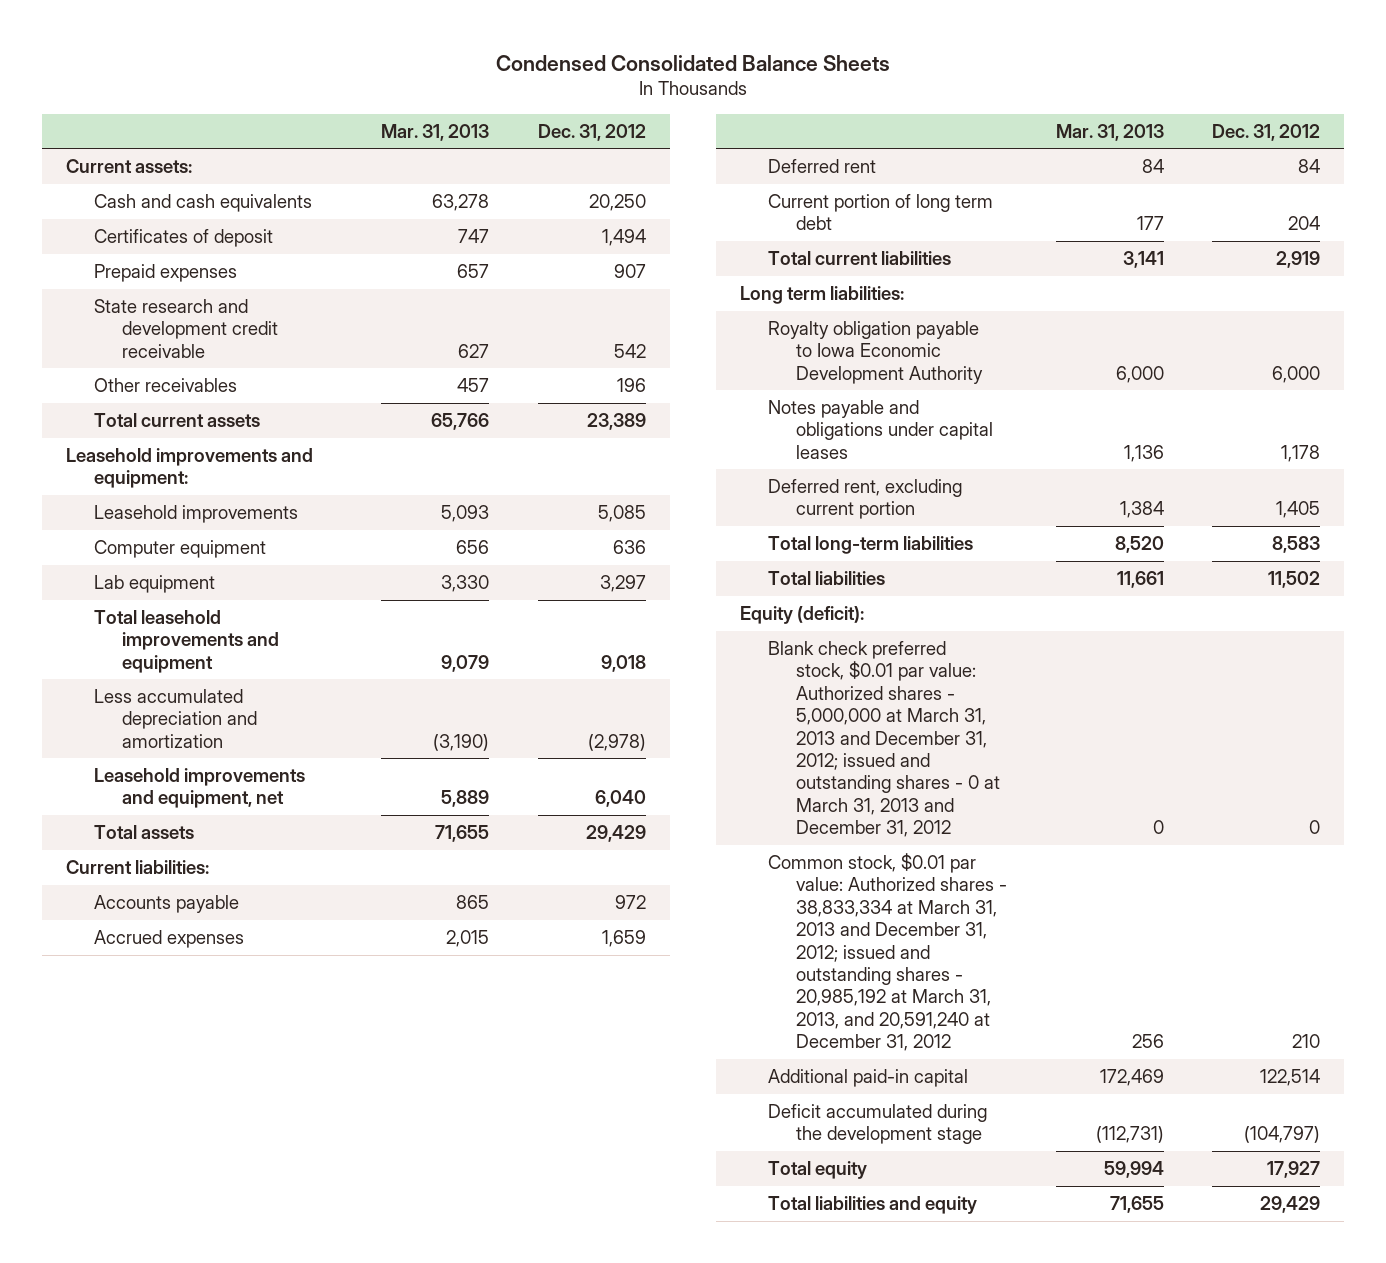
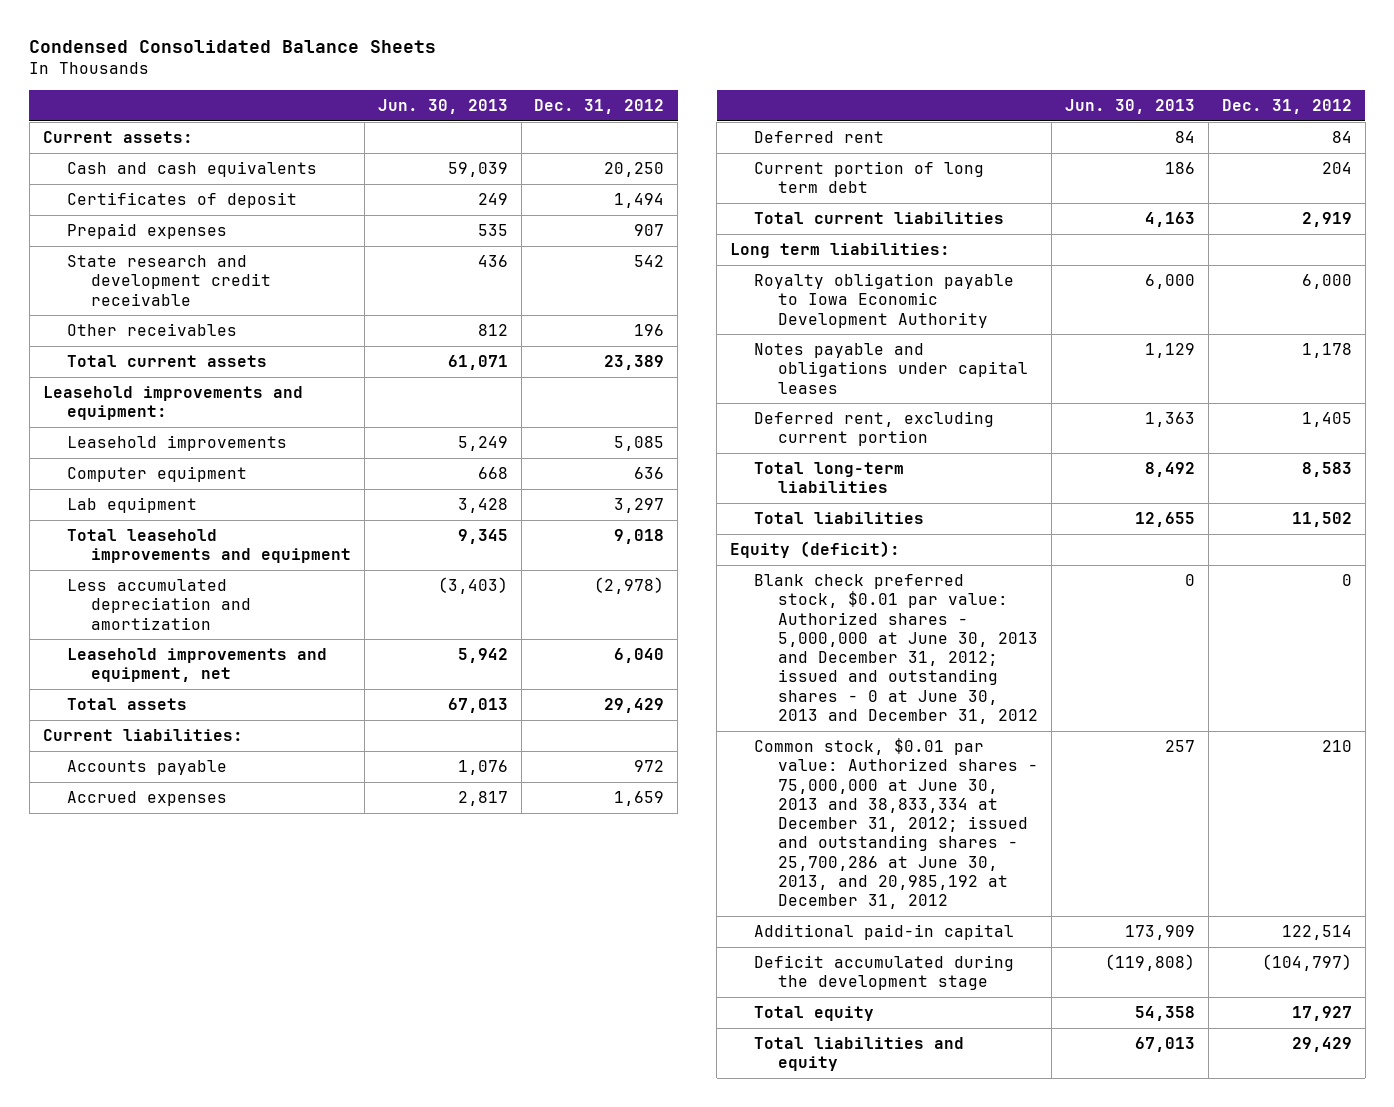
[381,123,490,141] Mar. 31, 2013 -> none
none -> [377,98,508,114] Jun. 30, 2013
[768,641,1001,838] Blank check preferred stock, $0.01 par value: Authorized shares - 5,000,000 at March 31, 2013 and December 31, 2012; issued and outstanding shares - 0 at March 31, 2013 and December 31, 2012 -> [754,574,1039,725] Blank check preferred stock, $0.01 par value: Authorized shares - 5,000,000 at June 30, 2013 and December 31, 2012; issued and outstanding shares - 0 at June 30, 2013 and December 31, 2012
[768,853,1008,1052] Common stock, $0.01 par value: Authorized shares - 38,833,334 at March 31, 2013 and December 31, 2012; issued and outstanding shares - 20,985,192 at March 31, 2013, and 20,591,240 at December 31, 2012 -> [754,738,1039,910] Common stock, $0.01 par value: Authorized shares - 75,000,000 at June 30, 2013 and 38,833,334 at December 31, 2012; issued and outstanding shares - 25,700,286 at June 30, 2013, and 20,985,192 at December 31, 2012

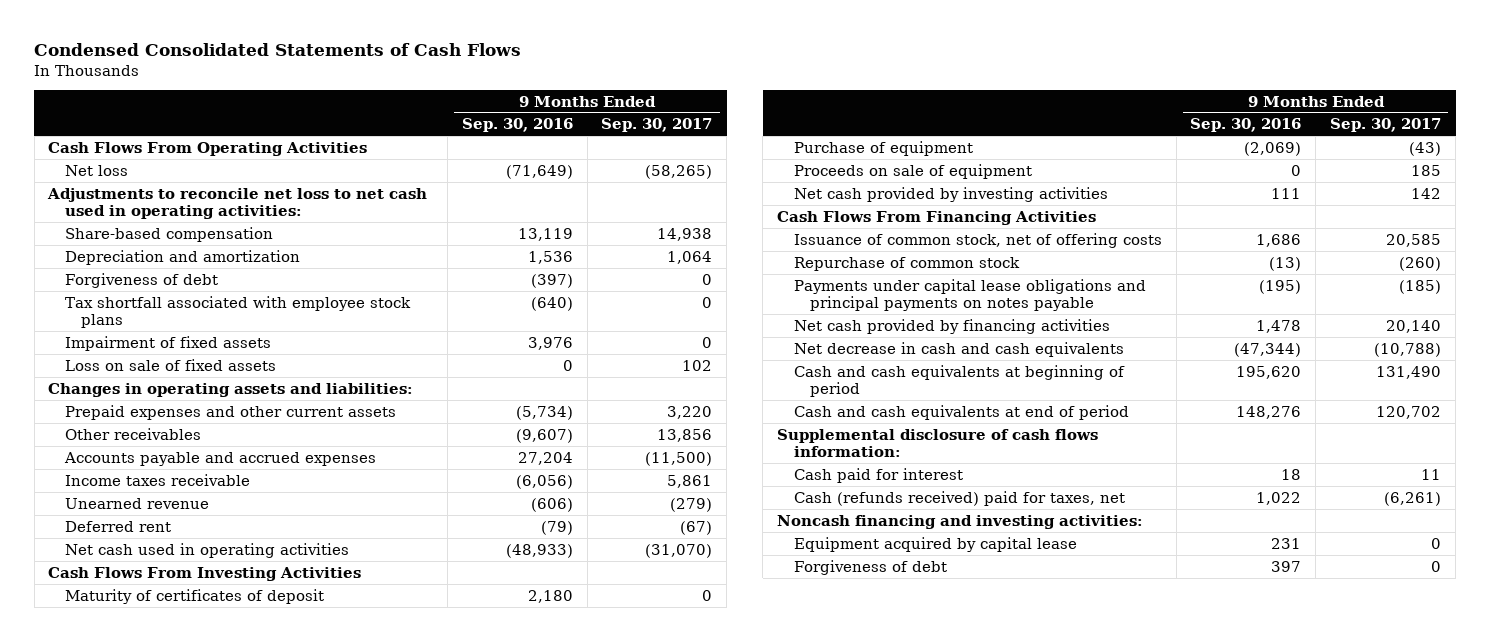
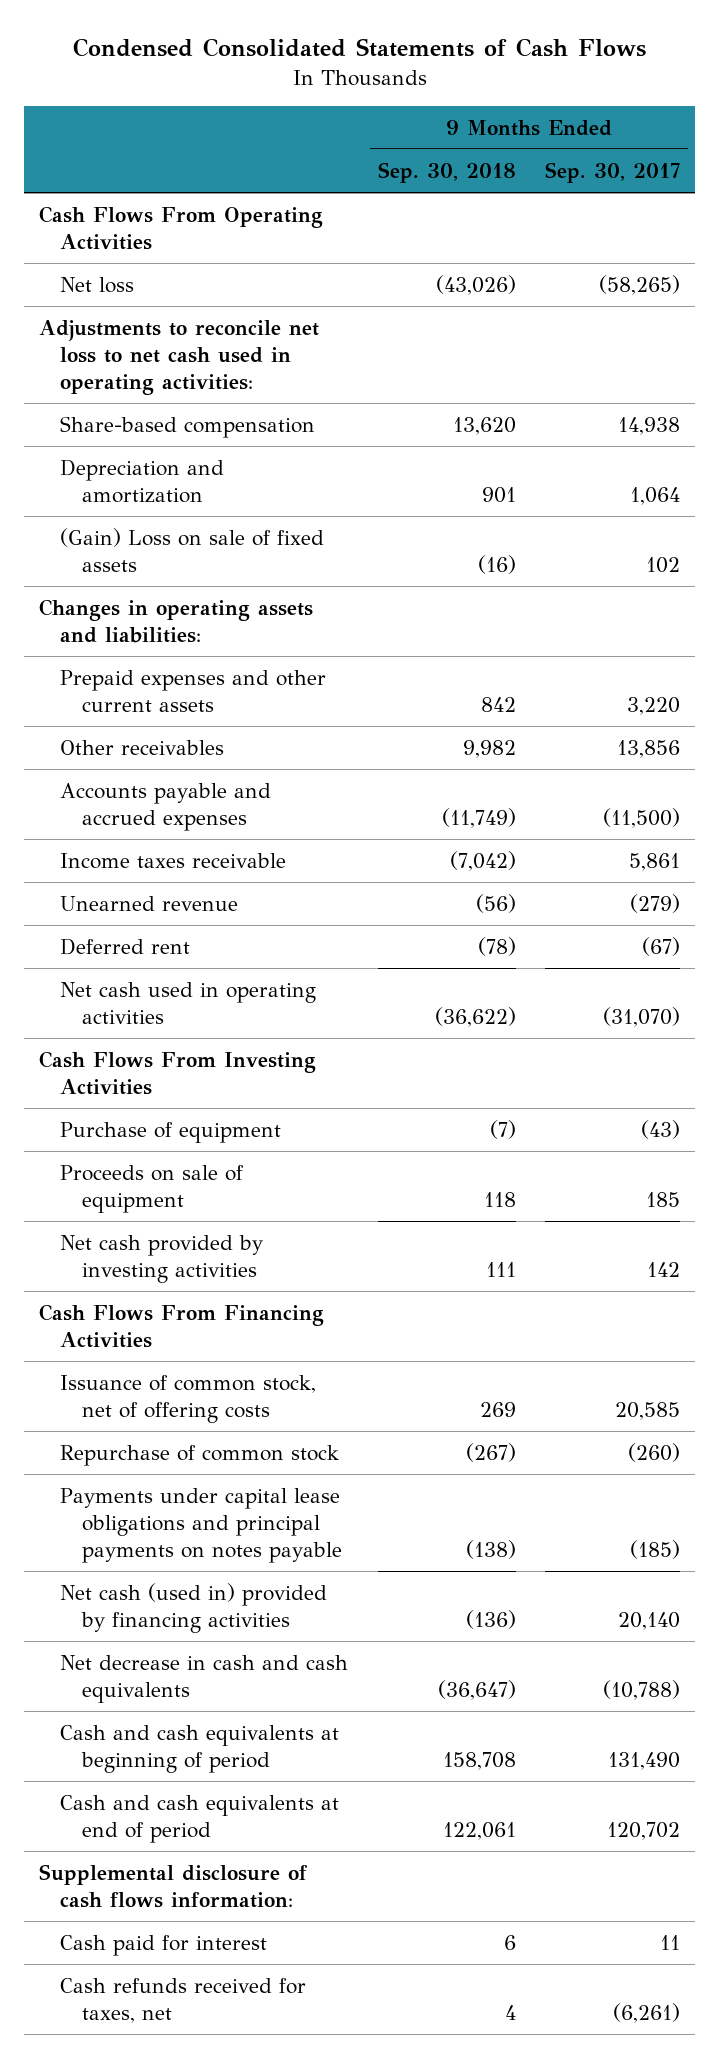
[461,118,573,133] Sep. 30, 2016 -> none
none -> [377,161,516,183] Sep. 30, 2018
[64,272,218,288] Forgiveness of debt -> none
[64,295,411,328] Tax shortfall associated with employee stock plans -> none
[64,335,271,351] Impairment of fixed assets -> none
[64,358,276,371] Loss on sale of fixed assets -> [60,527,325,572] (Gain) Loss on sale of fixed assets
[64,588,324,604] Maturity of certificates of deposit -> none
[793,318,1110,334] Net cash provided by financing activities -> [60,1582,328,1633] Net cash (used in) provided by financing activities
[777,514,1144,529] Noncash financing and investing activities: -> none
[793,536,1077,552] Equipment acquired by capital lease -> none
[793,559,947,575] Forgiveness of debt -> none
[793,490,1125,506] Cash (refunds received) paid for taxes, net -> [60,1977,307,2023] Cash refunds received for taxes, net

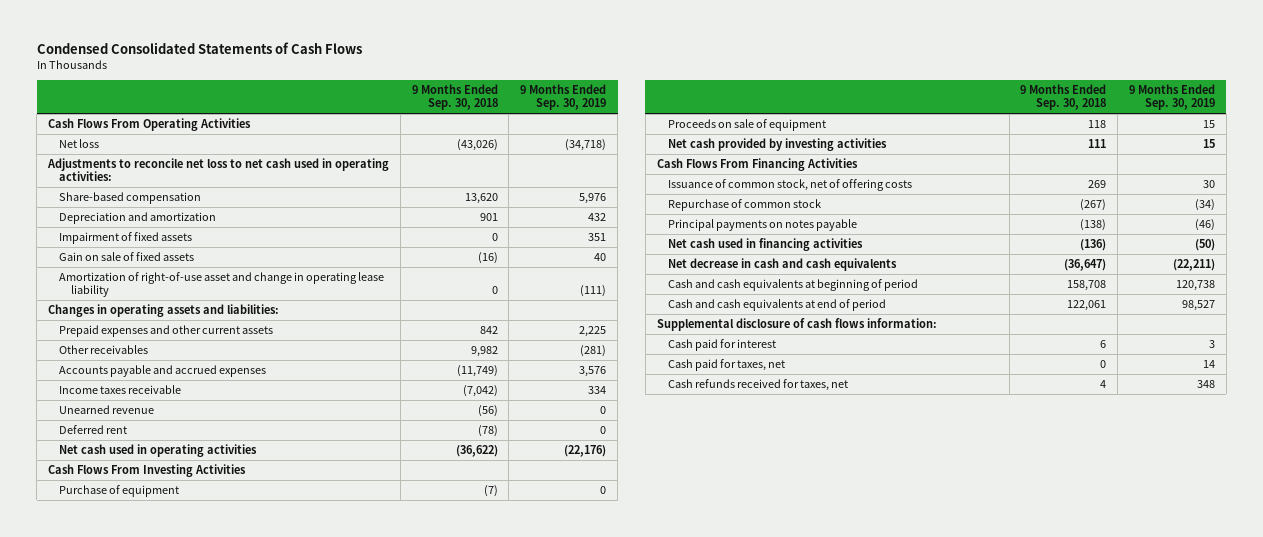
[545,161,681,183] Sep. 30, 2017 -> none
none -> [520,84,607,111] 9 Months Ended Sep. 30, 2019
none -> [59,232,193,245] Impairment of fixed assets
[60,527,325,572] (Gain) Loss on sale of fixed assets -> [59,252,195,262] Gain on sale of fixed assets
none -> [59,272,385,298] Amortization of right-of-use asset and change in operating lease liability
[60,1487,342,1563] Payments under capital lease obligations and principal payments on notes payable -> [668,219,858,232] Principal payments on notes payable
[60,1582,328,1633] Net cash (used in) provided by financing activities -> [668,238,864,252] Net cash used in financing activities
none -> [668,359,786,372] Cash paid for taxes, net

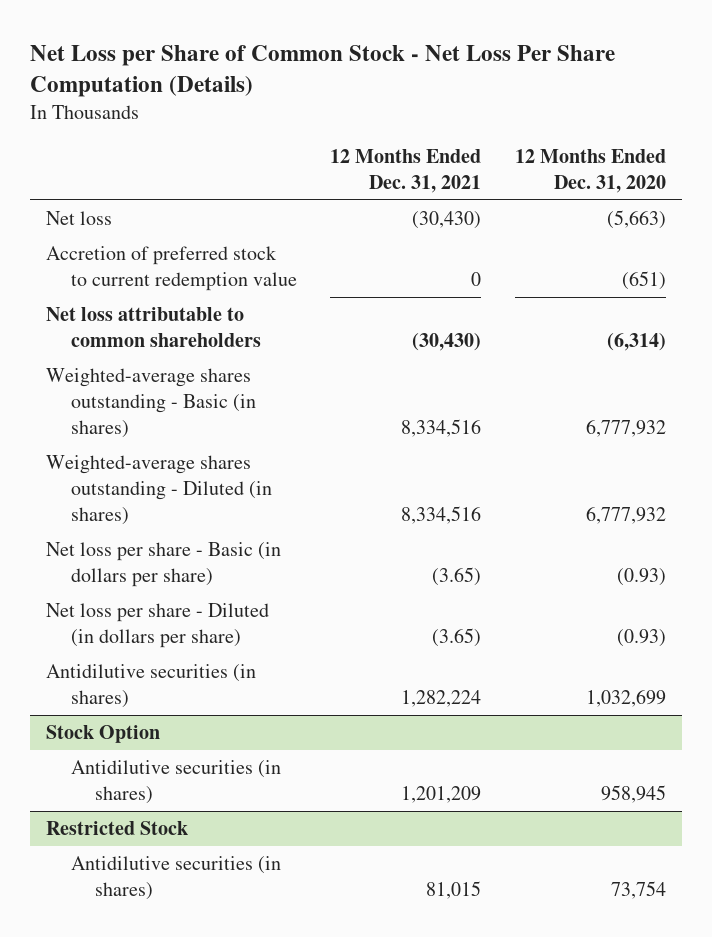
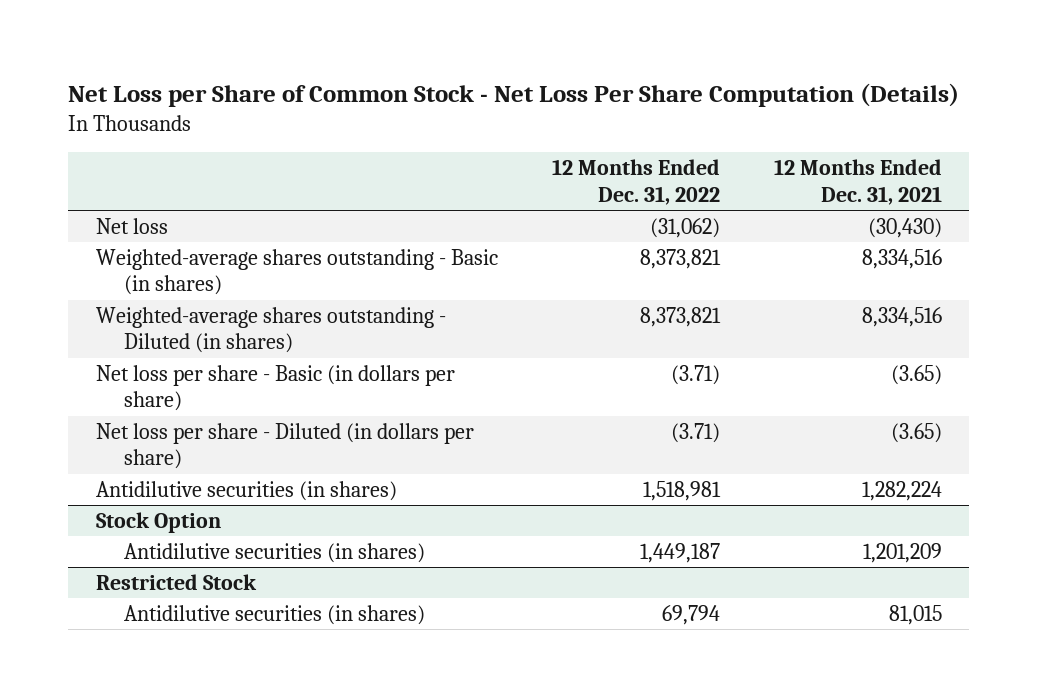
[514,148,666,193] 12 Months Ended Dec. 31, 2020 -> none
none -> [551,159,720,205] 12 Months Ended Dec. 31, 2022
[46,246,297,292] Accretion of preferred stock to current redemption value -> none
[46,307,261,348] Net loss attributable to common shareholders -> none

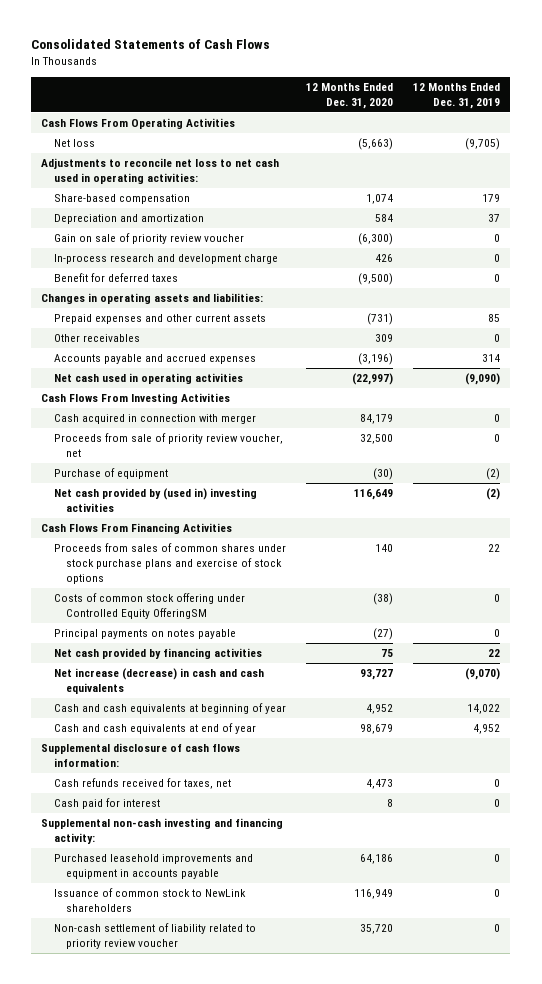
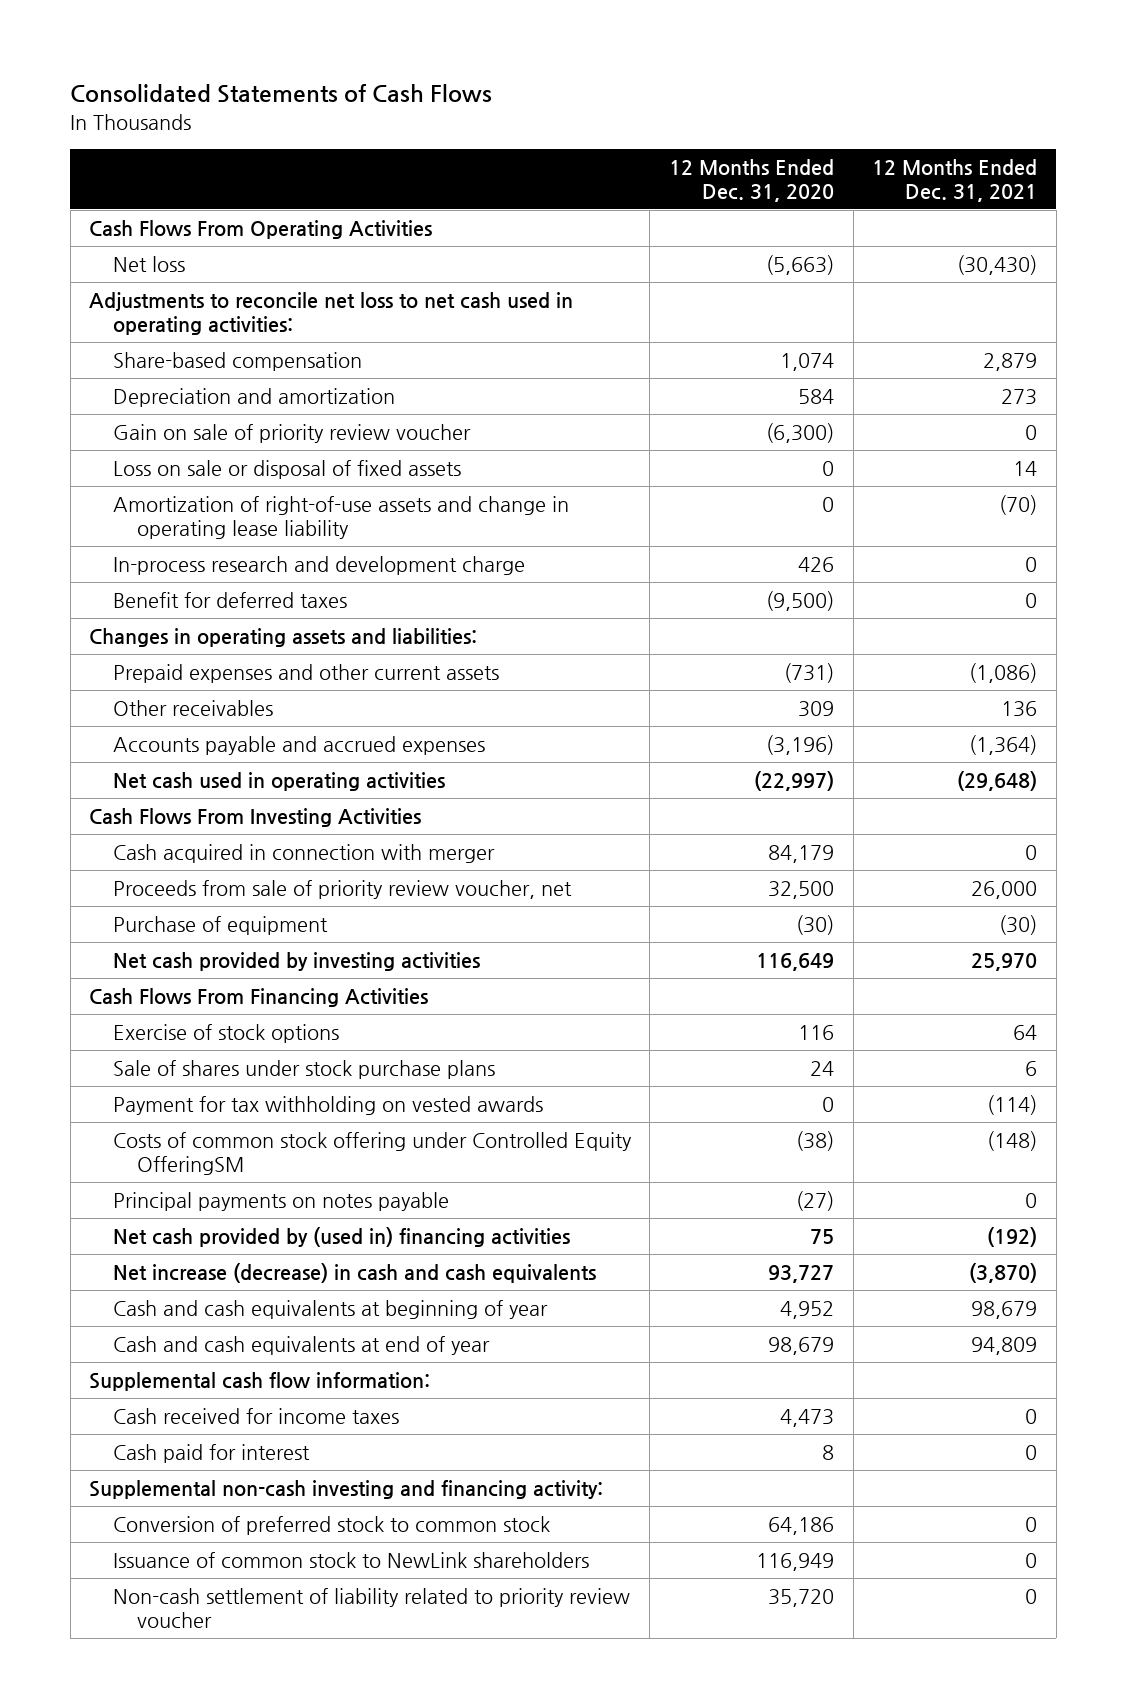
[413,82,501,109] 12 Months Ended Dec. 31, 2019 -> none
none -> [872,158,1038,202] 12 Months Ended Dec. 31, 2021
none -> [112,459,461,479] Loss on sale or disposal of fixed assets
none -> [112,495,569,540] Amortization of right-of-use assets and change in operating lease liability
[53,488,257,513] Net cash provided by (used in) investing activities -> [112,951,480,971] Net cash provided by investing activities
none -> [112,1023,339,1043] Exercise of stock options
[53,543,286,584] Proceeds from sales of common shares under stock purchase plans and exercise of stock options -> [112,1059,495,1079] Sale of shares under stock purchase plans
[375,544,394,553] 140 -> [810,1060,835,1076] 24
none -> [112,1095,543,1115] Payment for tax withholding on vested awards
[53,648,262,660] Net cash provided by financing activities -> [112,1226,570,1247] Net cash provided by (used in) financing activities
[41,743,241,768] Supplemental disclosure of cash flows information: -> [89,1371,431,1391] Supplemental cash flow information:
[53,778,231,790] Cash refunds received for taxes, net -> [112,1407,399,1424] Cash received for income taxes
[53,854,253,880] Purchased leasehold improvements and equipment in accounts payable -> [112,1515,550,1535] Conversion of preferred stock to common stock

